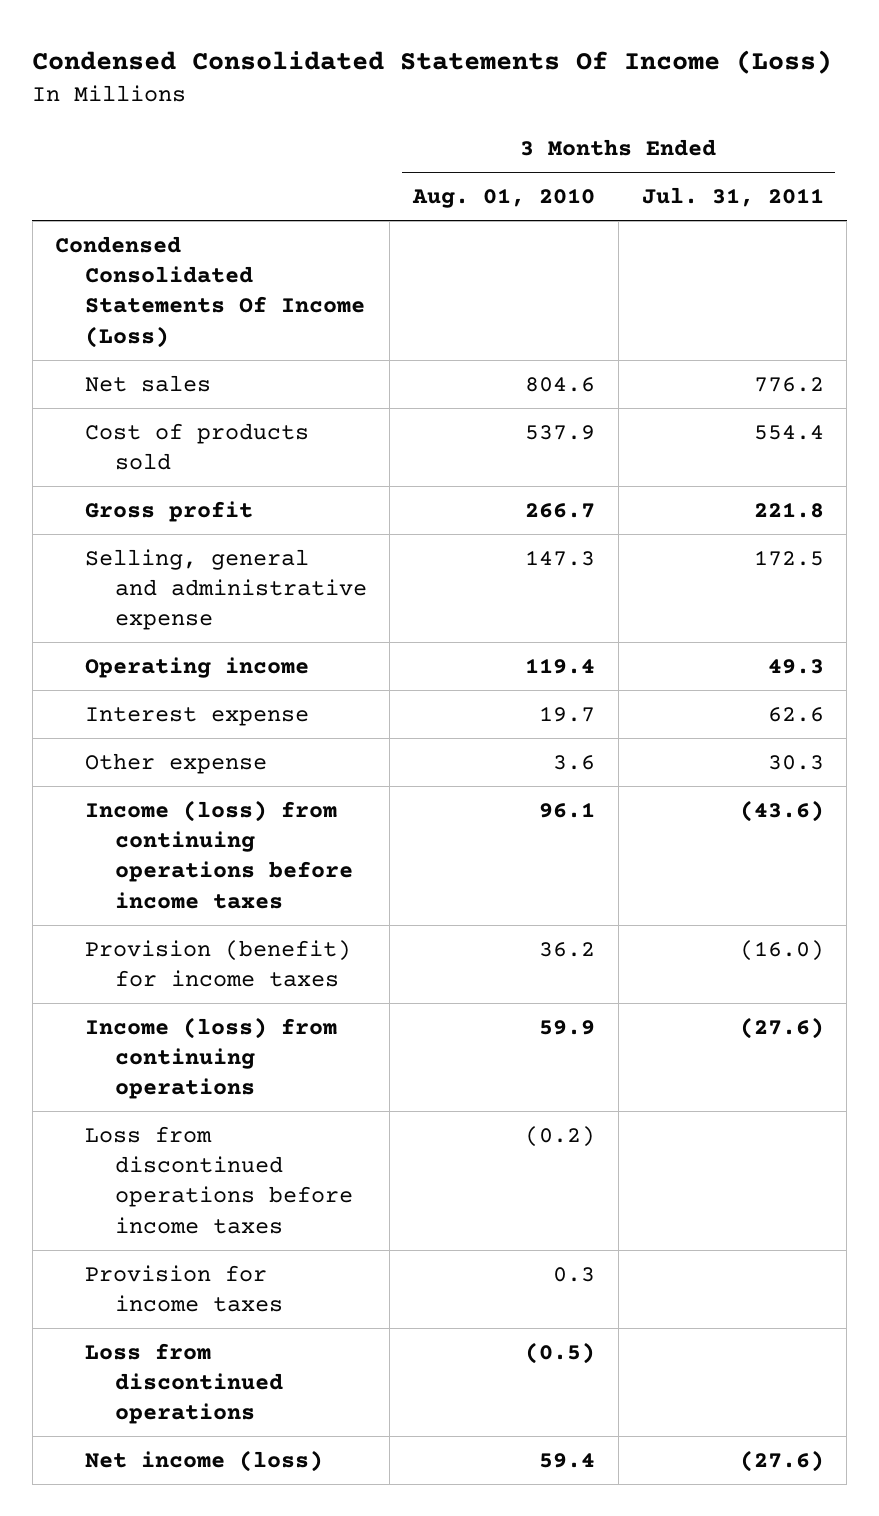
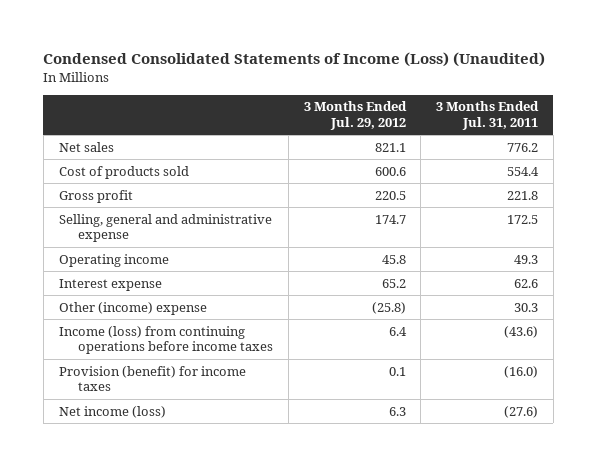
[32,49,833,74] Condensed Consolidated Statements Of Income (Loss) -> [43,51,546,67] Condensed Consolidated Statements of Income (Loss) (Unaudited)
[412,188,596,209] Aug. 01, 2010 -> none
none -> [303,101,407,131] 3 Months Ended Jul. 29, 2012
[55,235,366,348] Condensed Consolidated Statements Of Income (Loss) -> none
[85,752,268,774] Other expense -> [58,301,207,315] Other (income) expense
[85,1016,338,1100] Income (loss) from continuing operations -> none
[85,1125,353,1234] Loss from discontinued operations before income taxes -> none
[85,1264,283,1313] Provision for income taxes -> none
[85,1342,283,1425] Loss from discontinued operations -> none

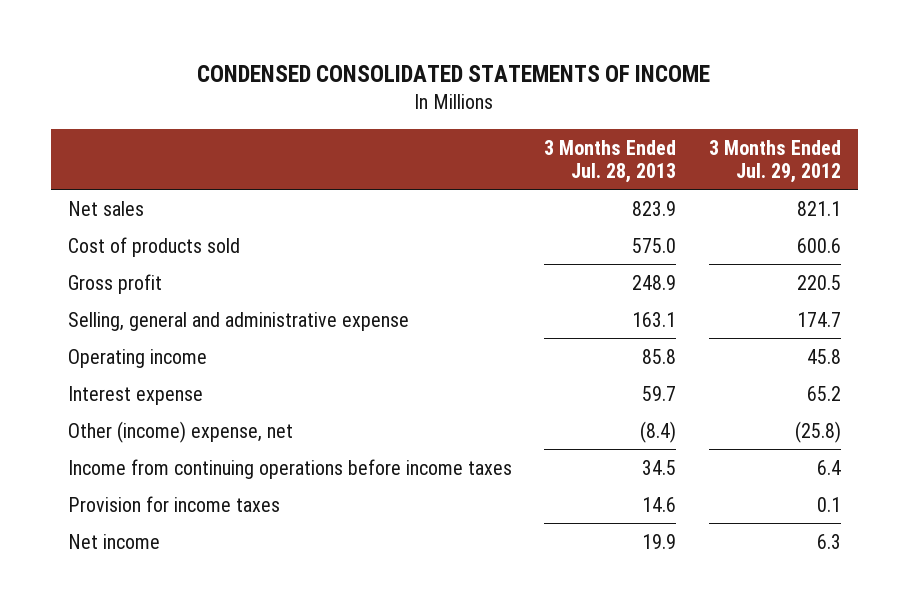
[43,51,546,67] Condensed Consolidated Statements of Income (Loss) (Unaudited) -> [197,65,711,83] CONDENSED CONSOLIDATED STATEMENTS OF INCOME
[436,101,540,131] 3 Months Ended Jul. 31, 2011 -> none
none -> [544,139,677,183] 3 Months Ended Jul. 28, 2013
[58,301,207,315] Other (income) expense -> [67,420,293,443] Other (income) expense, net
[58,325,274,355] Income (loss) from continuing operations before income taxes -> [67,458,512,479] Income from continuing operations before income taxes
[58,365,246,392] Provision (benefit) for income taxes -> [67,495,280,512] Provision for income taxes
[58,405,166,418] Net income (loss) -> [67,533,160,549] Net income

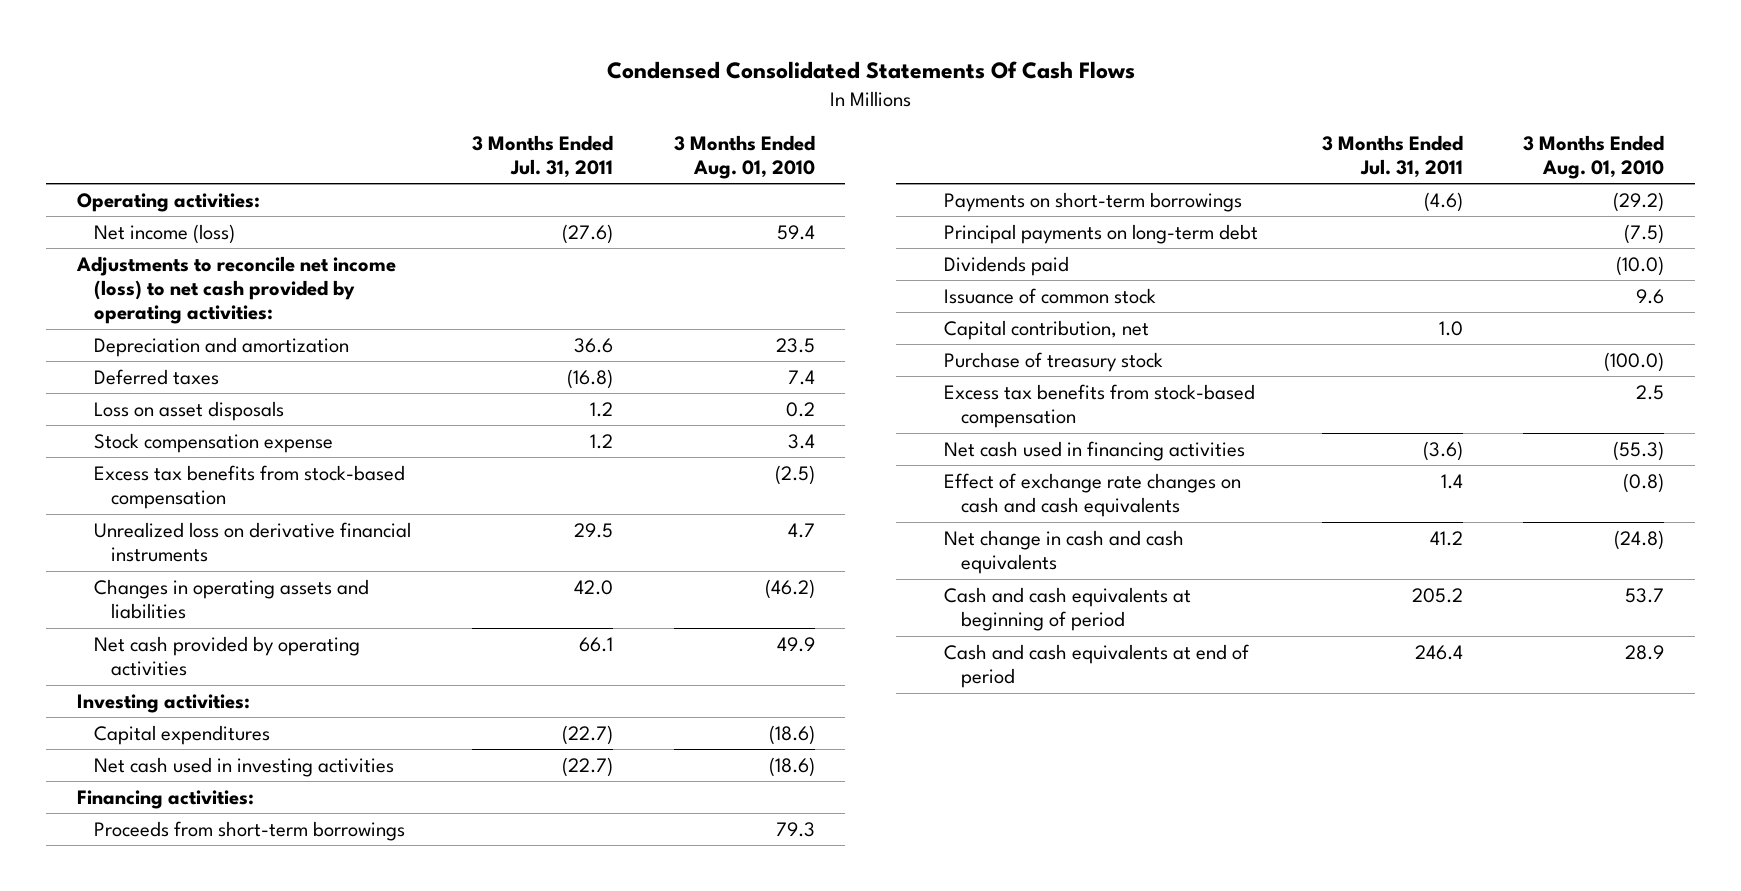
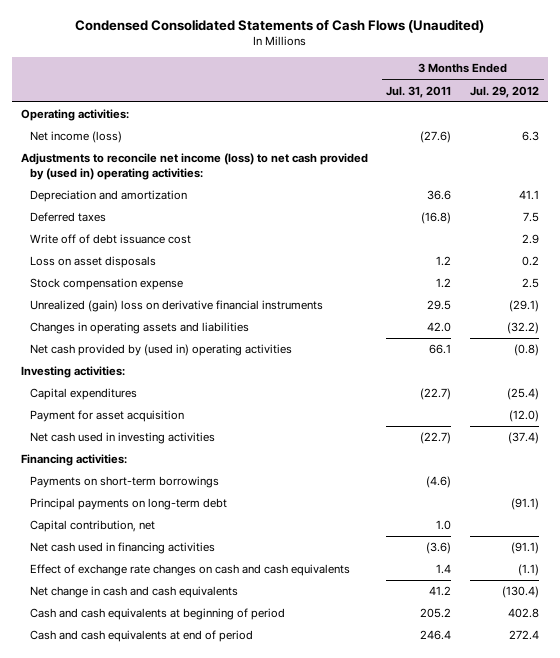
[606,61,1135,80] Condensed Consolidated Statements Of Cash Flows -> [74,18,484,33] Condensed Consolidated Statements of Cash Flows (Unaudited)
[673,134,815,180] 3 Months Ended Aug. 01, 2010 -> none
none -> [470,85,540,98] Jul. 29, 2012
[75,255,396,325] Adjustments to reconcile net income (loss) to net cash provided by operating activities: -> [20,153,368,180] Adjustments to reconcile net income (loss) to net cash provided by (used in) operating activities:
none -> [29,234,191,245] Write off of debt issuance cost
[94,464,406,510] Excess tax benefits from stock-based compensation -> none
[94,521,412,563] Unrealized loss on derivative financial instruments -> [29,300,323,313] Unrealized (gain) loss on derivative financial instruments
[94,635,361,677] Net cash provided by operating activities -> [29,344,292,357] Net cash provided by (used in) operating activities
none -> [29,410,184,423] Payment for asset acquisition
[94,820,406,841] Proceeds from short-term borrowings -> none
[944,255,1070,276] Dividends paid -> none
[944,287,1157,304] Issuance of common stock -> none
[944,351,1164,372] Purchase of treasury stock -> none
[944,383,1256,429] Excess tax benefits from stock-based compensation -> none

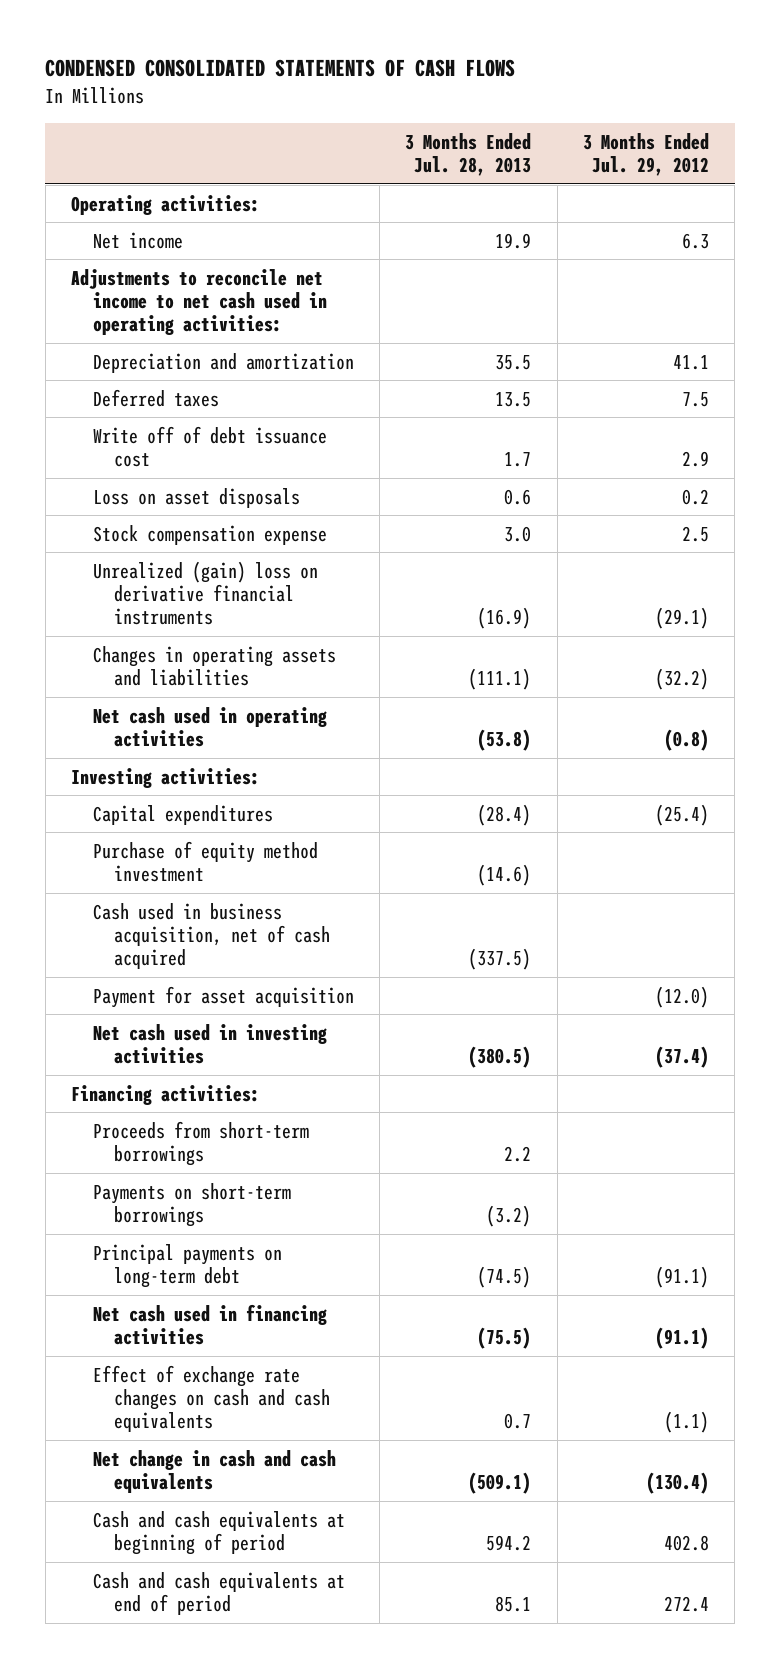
[74,18,484,33] Condensed Consolidated Statements of Cash Flows (Unaudited) -> [45,59,516,78] CONDENSED CONSOLIDATED STATEMENTS OF CASH FLOWS
[386,85,452,98] Jul. 31, 2011 -> none
none -> [405,132,532,177] 3 Months Ended Jul. 28, 2013
[29,131,122,144] Net income (loss) -> [92,231,183,249] Net income
[20,153,368,180] Adjustments to reconcile net income (loss) to net cash provided by (used in) operating activities: -> [71,268,327,336] Adjustments to reconcile net income to net cash used in operating activities:
[29,344,292,357] Net cash provided by (used in) operating activities -> [92,706,327,748] Net cash used in operating activities
none -> [92,840,318,883] Purchase of equity method investment
none -> [92,902,331,970] Cash used in business acquisition, net of cash acquired
none -> [92,1120,309,1167] Proceeds from short-term borrowings
[29,520,155,533] Capital contribution, net -> none

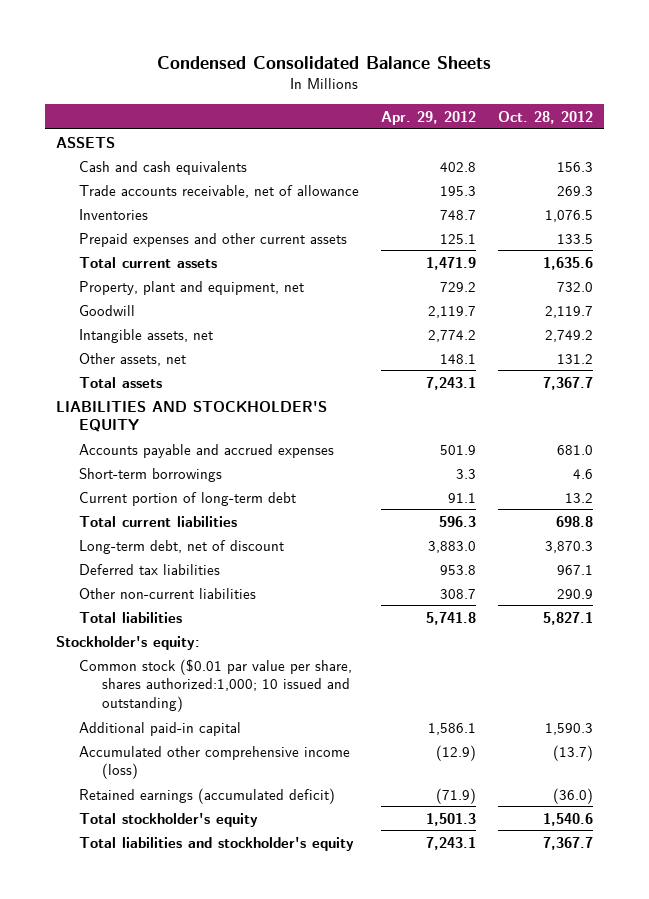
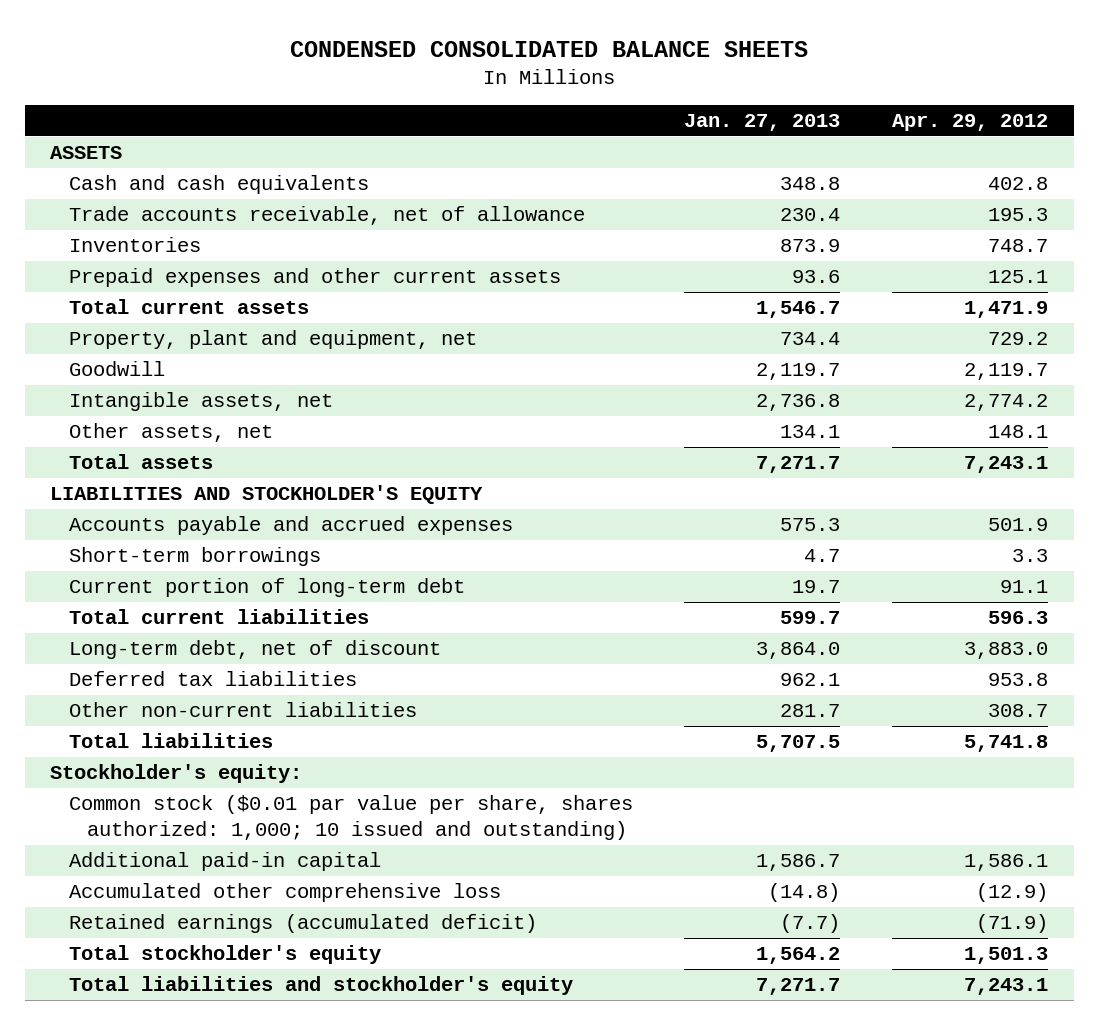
[157,55,492,69] Condensed Consolidated Balance Sheets -> [290,40,809,57] CONDENSED CONSOLIDATED BALANCE SHEETS
[497,111,593,125] Oct. 28, 2012 -> none
none -> [684,114,841,132] Jan. 27, 2013
[79,658,353,713] Common stock ($0.01 par value per share, shares authorized:1,000; 10 issued and outstanding) -> [68,795,633,840] Common stock ($0.01 par value per share, shares authorized: 1,000; 10 issued and outstanding)
[79,745,351,780] Accumulated other comprehensive income (loss) -> [68,883,501,903] Accumulated other comprehensive loss

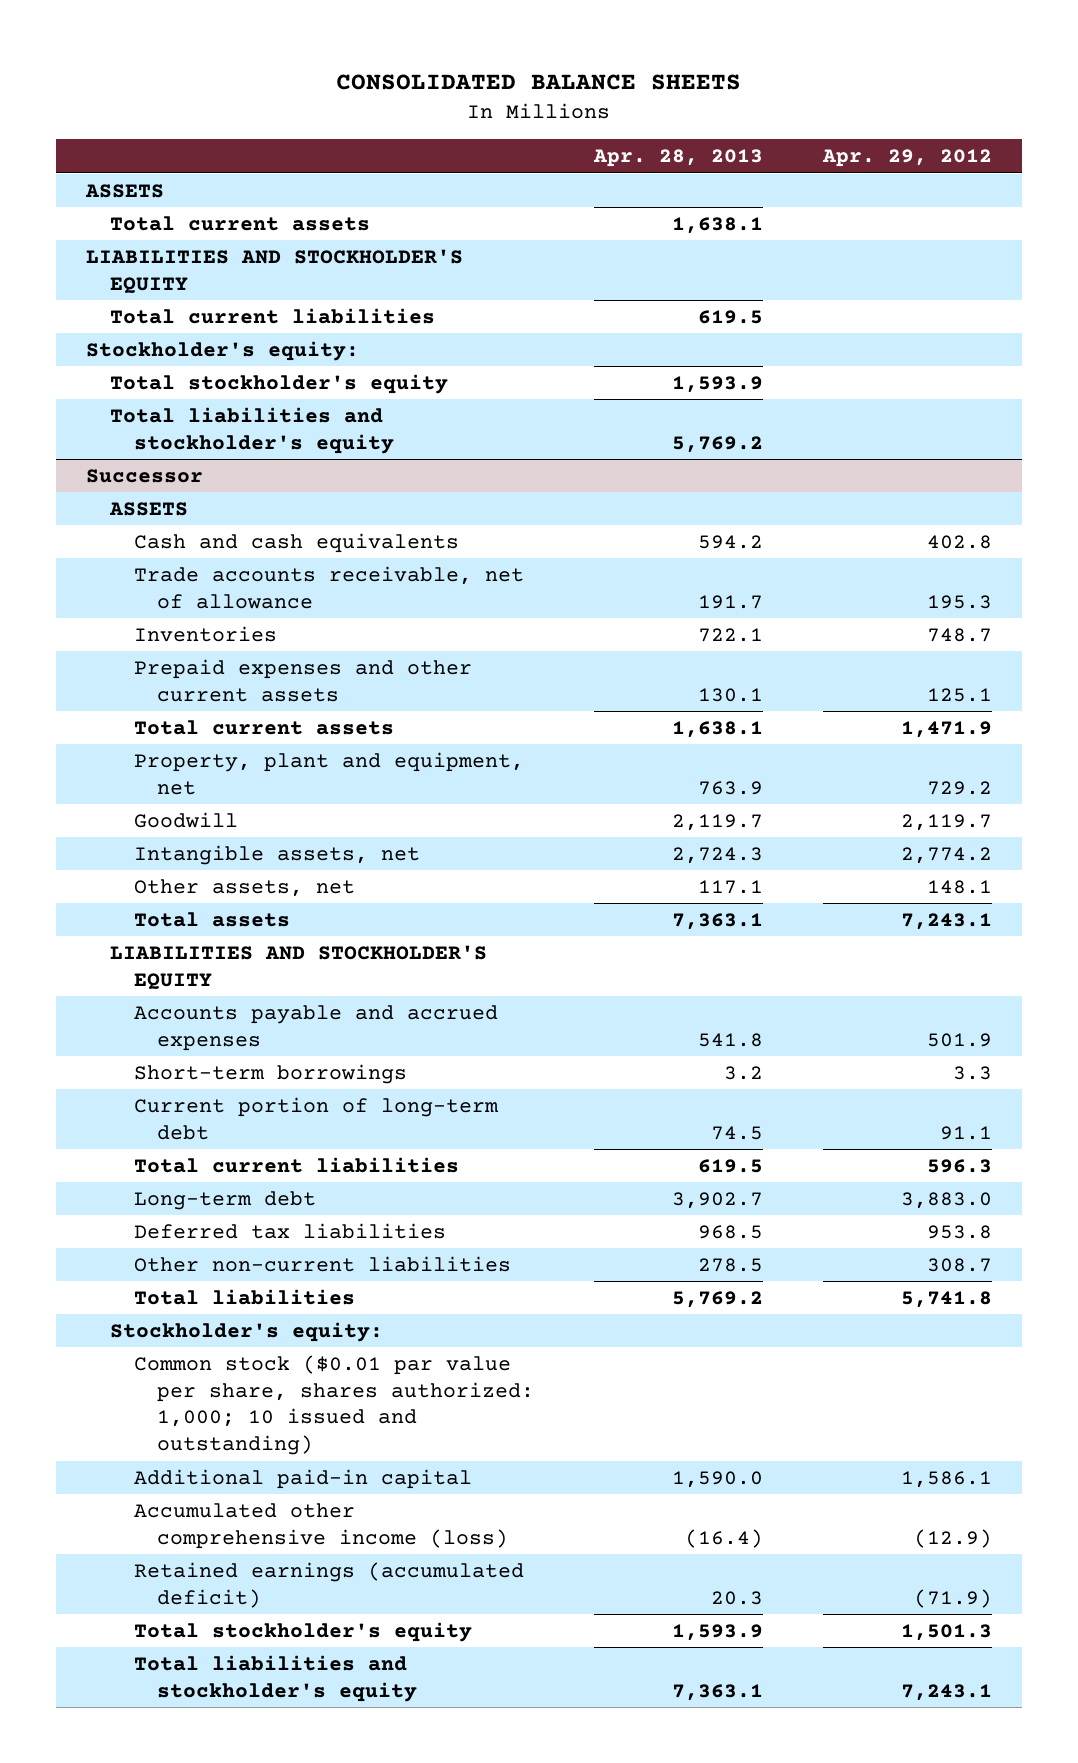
[290,40,809,57] CONDENSED CONSOLIDATED BALANCE SHEETS -> [336,74,742,91] CONSOLIDATED BALANCE SHEETS
[684,114,841,132] Jan. 27, 2013 -> none
none -> [593,149,764,168] Apr. 28, 2013
none -> [109,215,370,231] Total current assets
none -> [86,248,464,294] LIABILITIES AND STOCKHOLDER'S EQUITY
none -> [109,307,435,324] Total current liabilities
none -> [86,340,360,361] Stockholder's equity:
none -> [109,373,448,394] Total stockholder's equity
none -> [109,406,394,454] Total liabilities and stockholder's equity
none -> [86,468,204,483] Successor
none -> [108,501,188,516] ASSETS
[68,640,441,660] Long-term debt, net of discount -> [133,1190,316,1210] Long-term debt
[68,883,501,903] Accumulated other comprehensive loss -> [133,1502,509,1549] Accumulated other comprehensive income (loss)

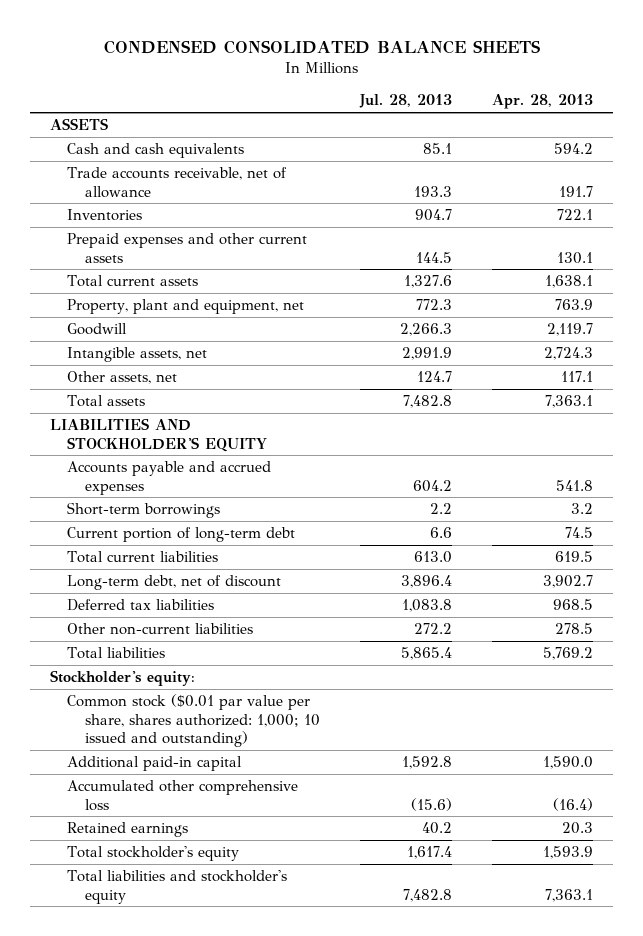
[336,74,742,91] CONSOLIDATED BALANCE SHEETS -> [103,39,540,54] CONDENSED CONSOLIDATED BALANCE SHEETS
[822,149,993,168] Apr. 29, 2012 -> none
none -> [359,94,453,109] Jul. 28, 2013
[109,215,370,231] Total current assets -> none
[86,248,464,294] LIABILITIES AND STOCKHOLDER'S EQUITY -> none
[109,307,435,324] Total current liabilities -> none
[86,340,360,361] Stockholder's equity: -> none
[109,373,448,394] Total stockholder's equity -> none
[109,406,394,454] Total liabilities and stockholder's equity -> none
[86,468,204,483] Successor -> none
[108,501,188,516] ASSETS -> none
[133,1190,316,1210] Long-term debt -> [67,575,282,591] Long-term debt, net of discount
[133,1502,509,1549] Accumulated other comprehensive income (loss) -> [67,780,299,811] Accumulated other comprehensive loss
[133,1561,524,1608] Retained earnings (accumulated deficit) -> [67,822,189,838] Retained earnings

